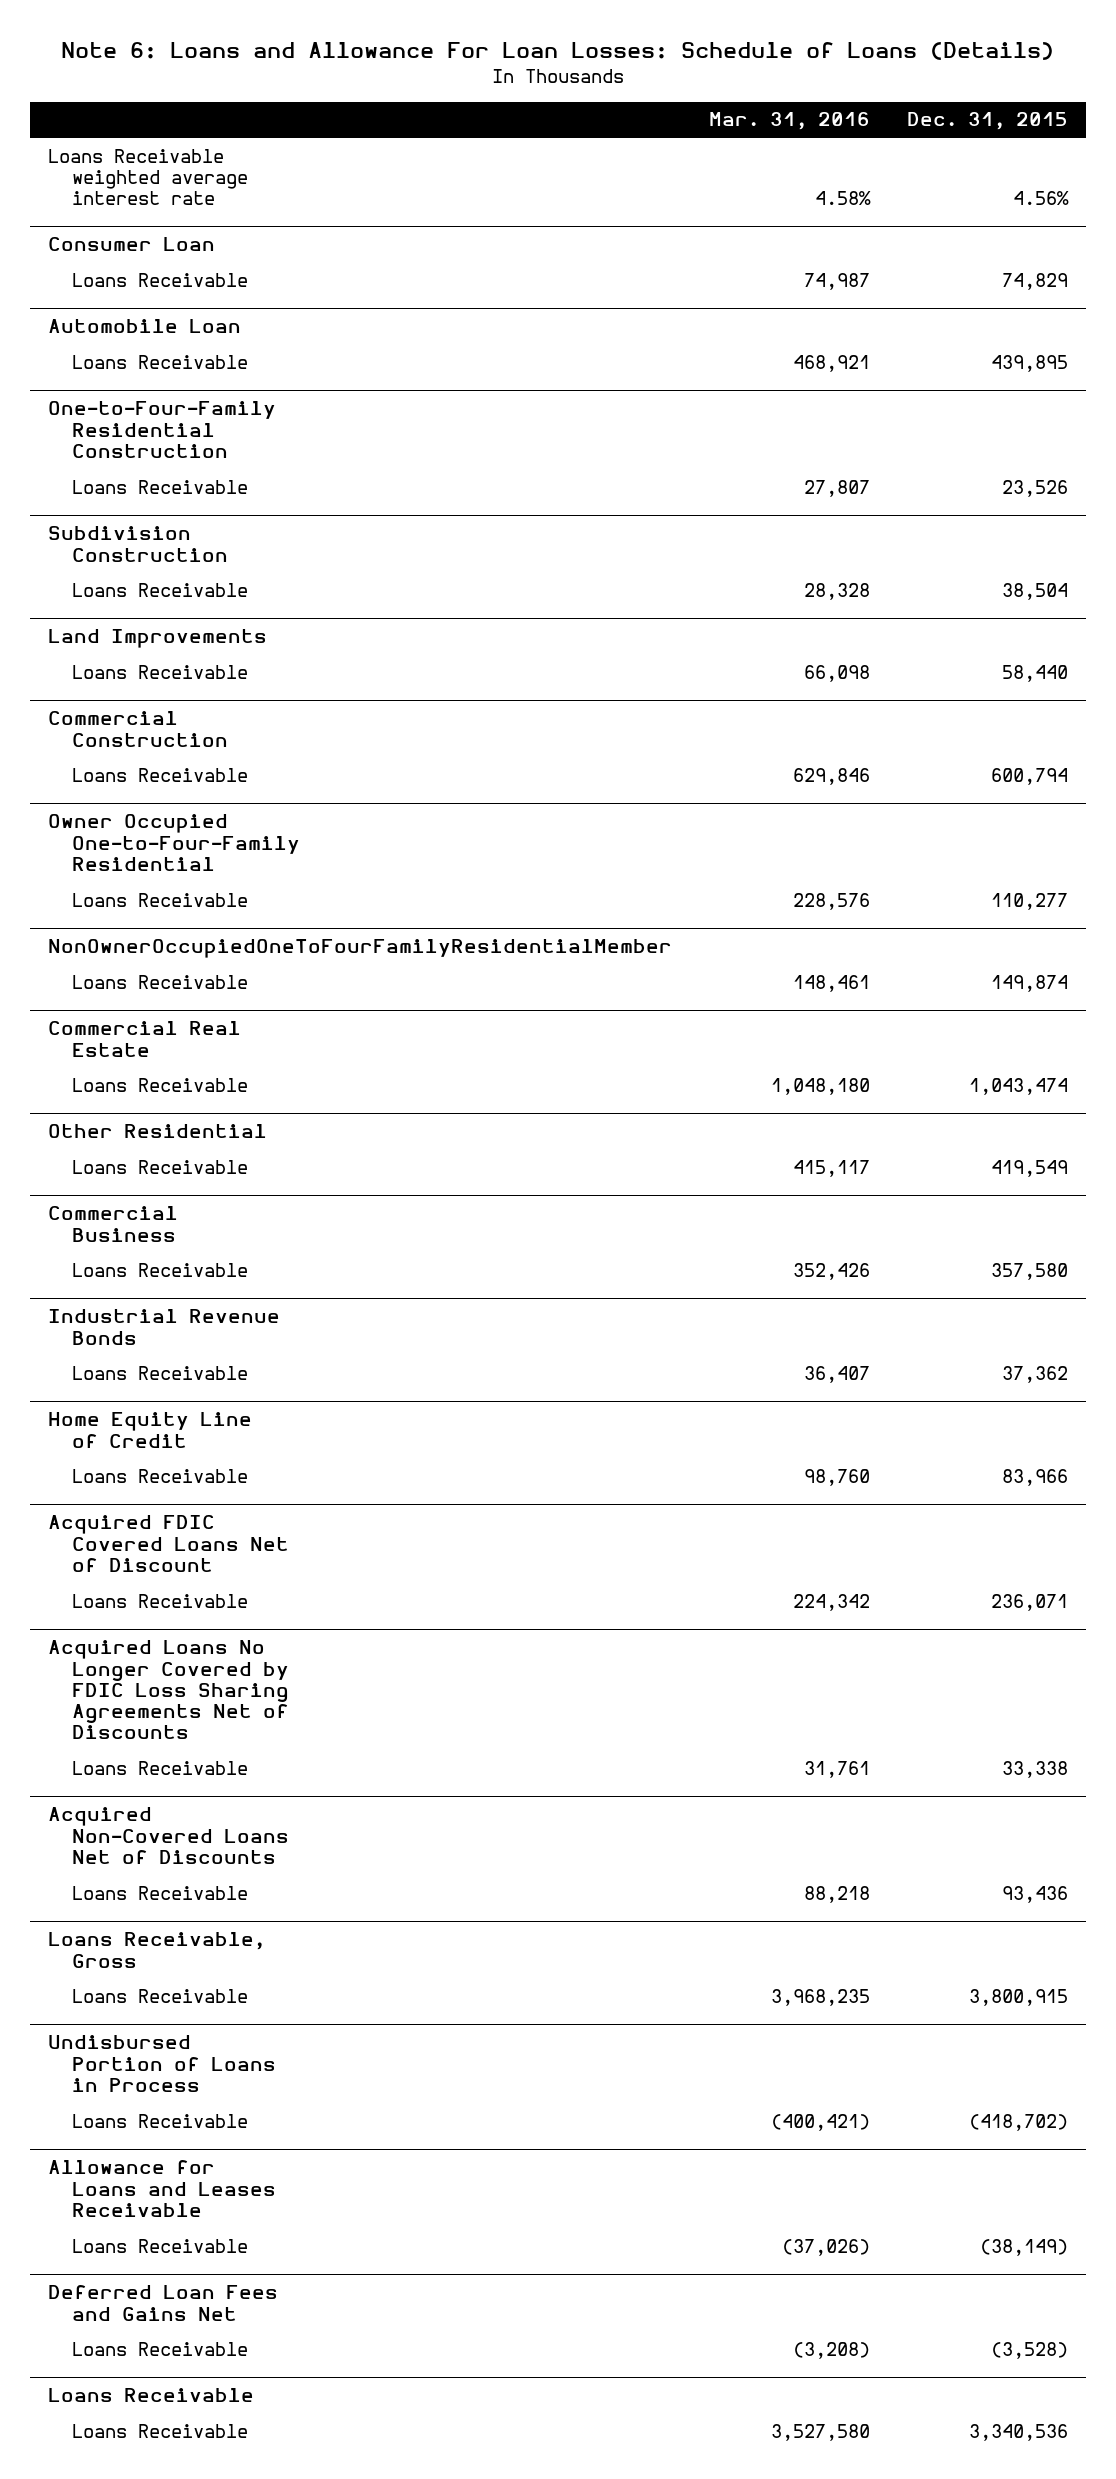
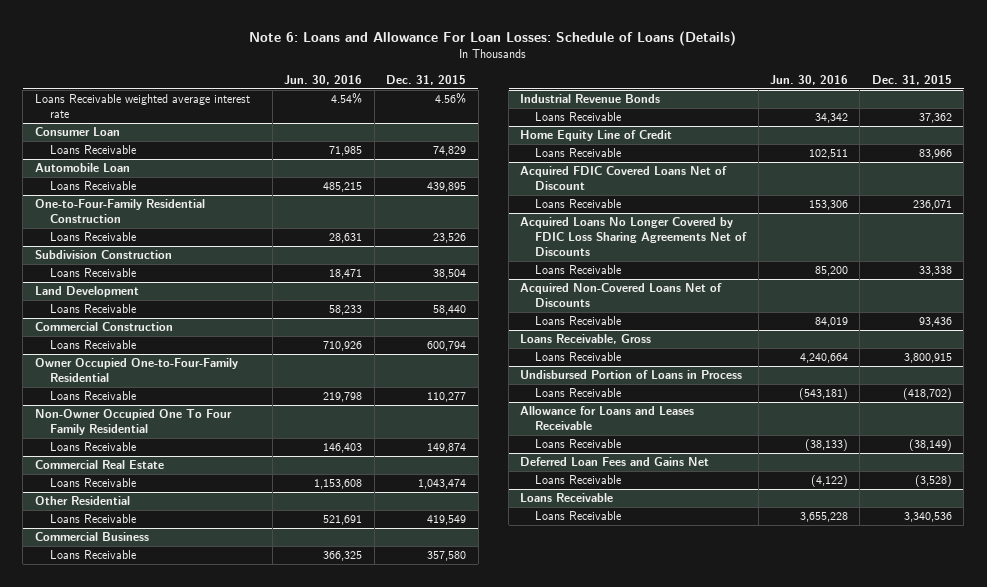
[708,112,870,131] Mar. 31, 2016 -> none
none -> [284,74,363,85] Jun. 30, 2016
[48,629,268,649] Land Improvements -> none
none -> [34,286,139,298] Land Development
[48,939,673,959] NonOwnerOccupiedOneToFourFamilyResidentialMember -> [34,409,232,436] Non-Owner Occupied One To Four Family Residential

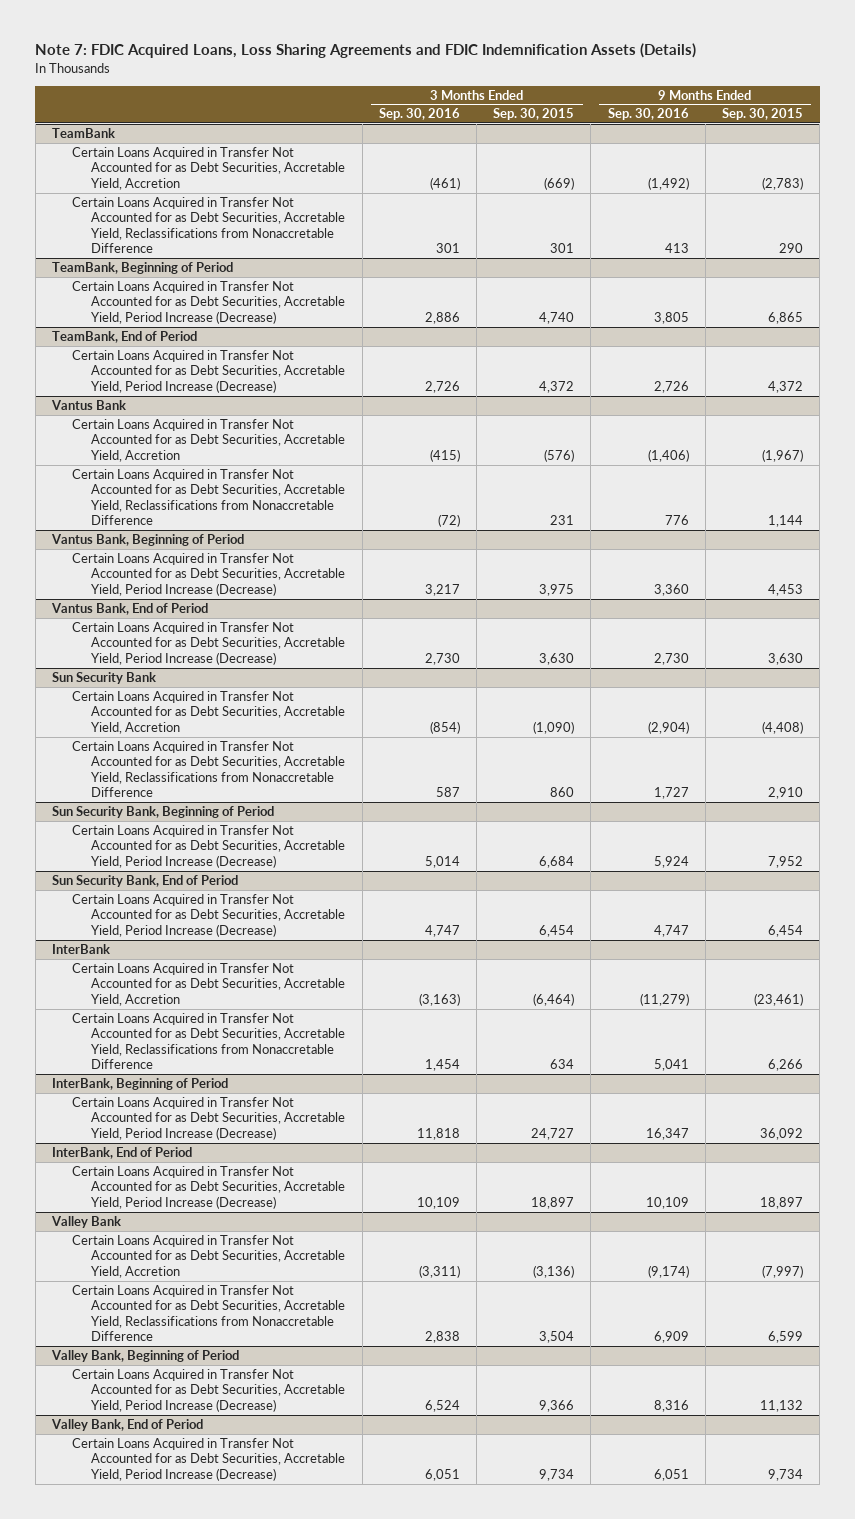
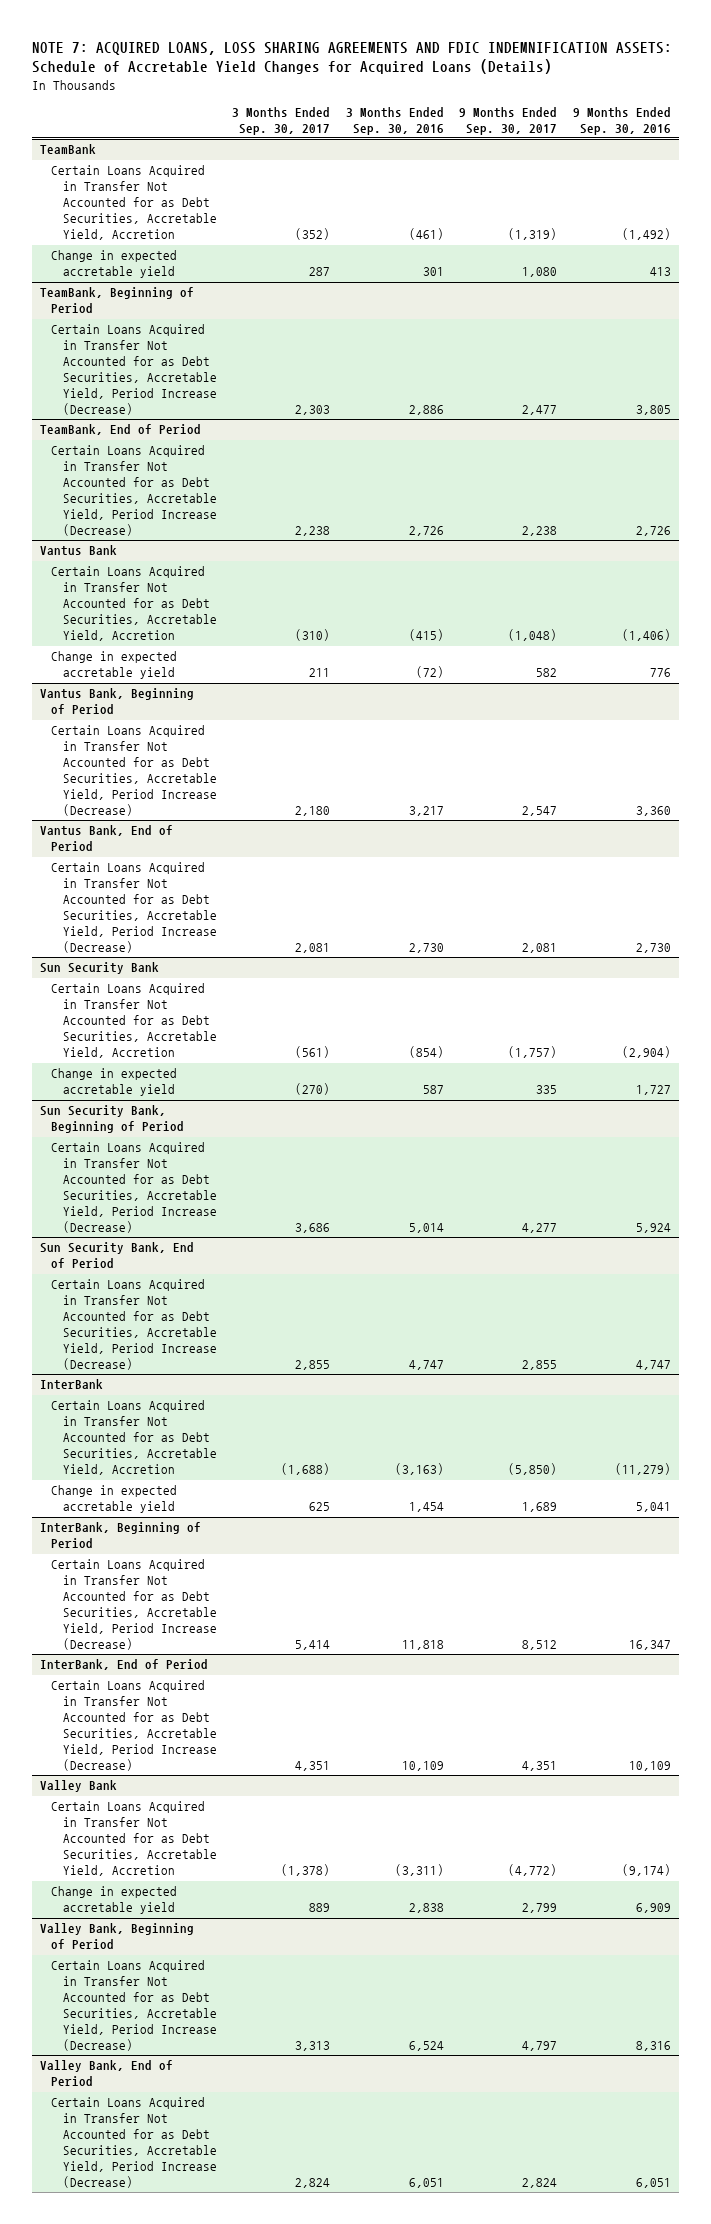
[35,43,697,59] Note 7: FDIC Acquired Loans, Loss Sharing Agreements and FDIC Indemnification Assets (Details) -> [32,41,673,75] NOTE 7: ACQUIRED LOANS, LOSS SHARING AGREEMENTS AND FDIC INDEMNIFICATION ASSETS: Schedule of Accretable Yield Changes for Acquired Loans (Details)
[493,108,575,121] Sep. 30, 2015 -> none
[722,108,804,121] Sep. 30, 2015 -> none
none -> [232,106,331,135] 3 Months Ended Sep. 30, 2017
none -> [459,106,558,135] 9 Months Ended Sep. 30, 2017
[71,196,346,254] Certain Loans Acquired in Transfer Not Accounted for as Debt Securities, Accretable Yield, Reclassifications from Nonaccretable Difference -> [51,250,178,279] Change in expected accretable yield
[71,468,346,526] Certain Loans Acquired in Transfer Not Accounted for as Debt Securities, Accretable Yield, Reclassifications from Nonaccretable Difference -> [51,651,178,680] Change in expected accretable yield
[71,740,346,798] Certain Loans Acquired in Transfer Not Accounted for as Debt Securities, Accretable Yield, Reclassifications from Nonaccretable Difference -> [51,1068,178,1097] Change in expected accretable yield
[71,1012,346,1070] Certain Loans Acquired in Transfer Not Accounted for as Debt Securities, Accretable Yield, Reclassifications from Nonaccretable Difference -> [51,1485,178,1514] Change in expected accretable yield
[71,1284,346,1342] Certain Loans Acquired in Transfer Not Accounted for as Debt Securities, Accretable Yield, Reclassifications from Nonaccretable Difference -> [51,1886,178,1915] Change in expected accretable yield

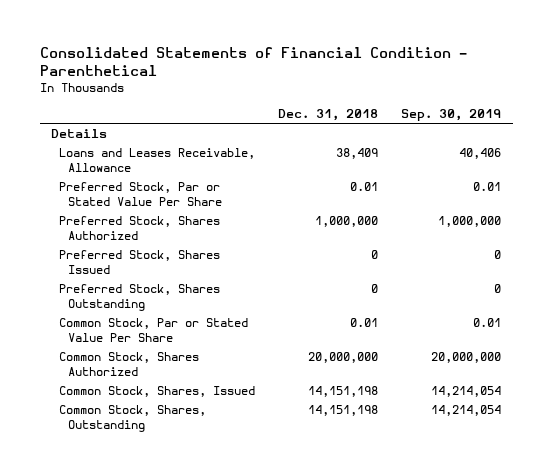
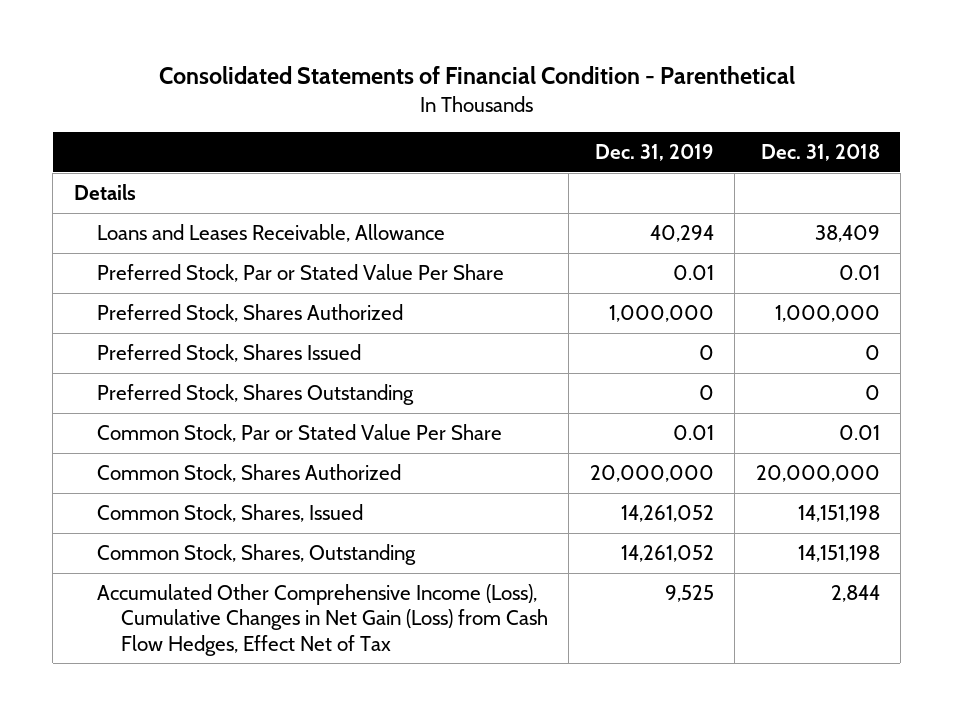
[401,109,502,122] Sep. 30, 2019 -> none
none -> [594,144,714,162] Dec. 31, 2019
none -> [97,584,548,656] Accumulated Other Comprehensive Income (Loss), Cumulative Changes in Net Gain (Loss) from Cash Flow Hedges, Effect Net of Tax

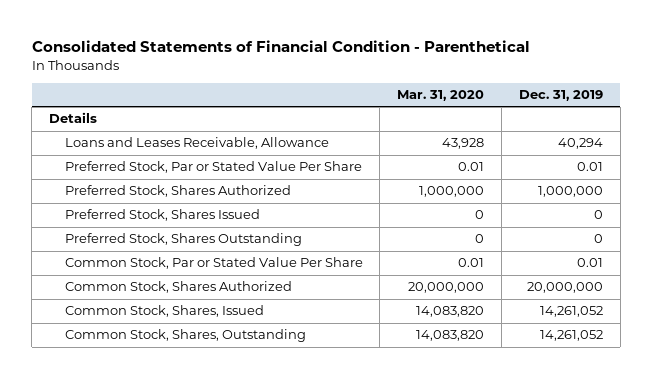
[760,144,880,162] Dec. 31, 2018 -> none
none -> [397,89,485,101] Mar. 31, 2020
[97,584,548,656] Accumulated Other Comprehensive Income (Loss), Cumulative Changes in Net Gain (Loss) from Cash Flow Hedges, Effect Net of Tax -> none

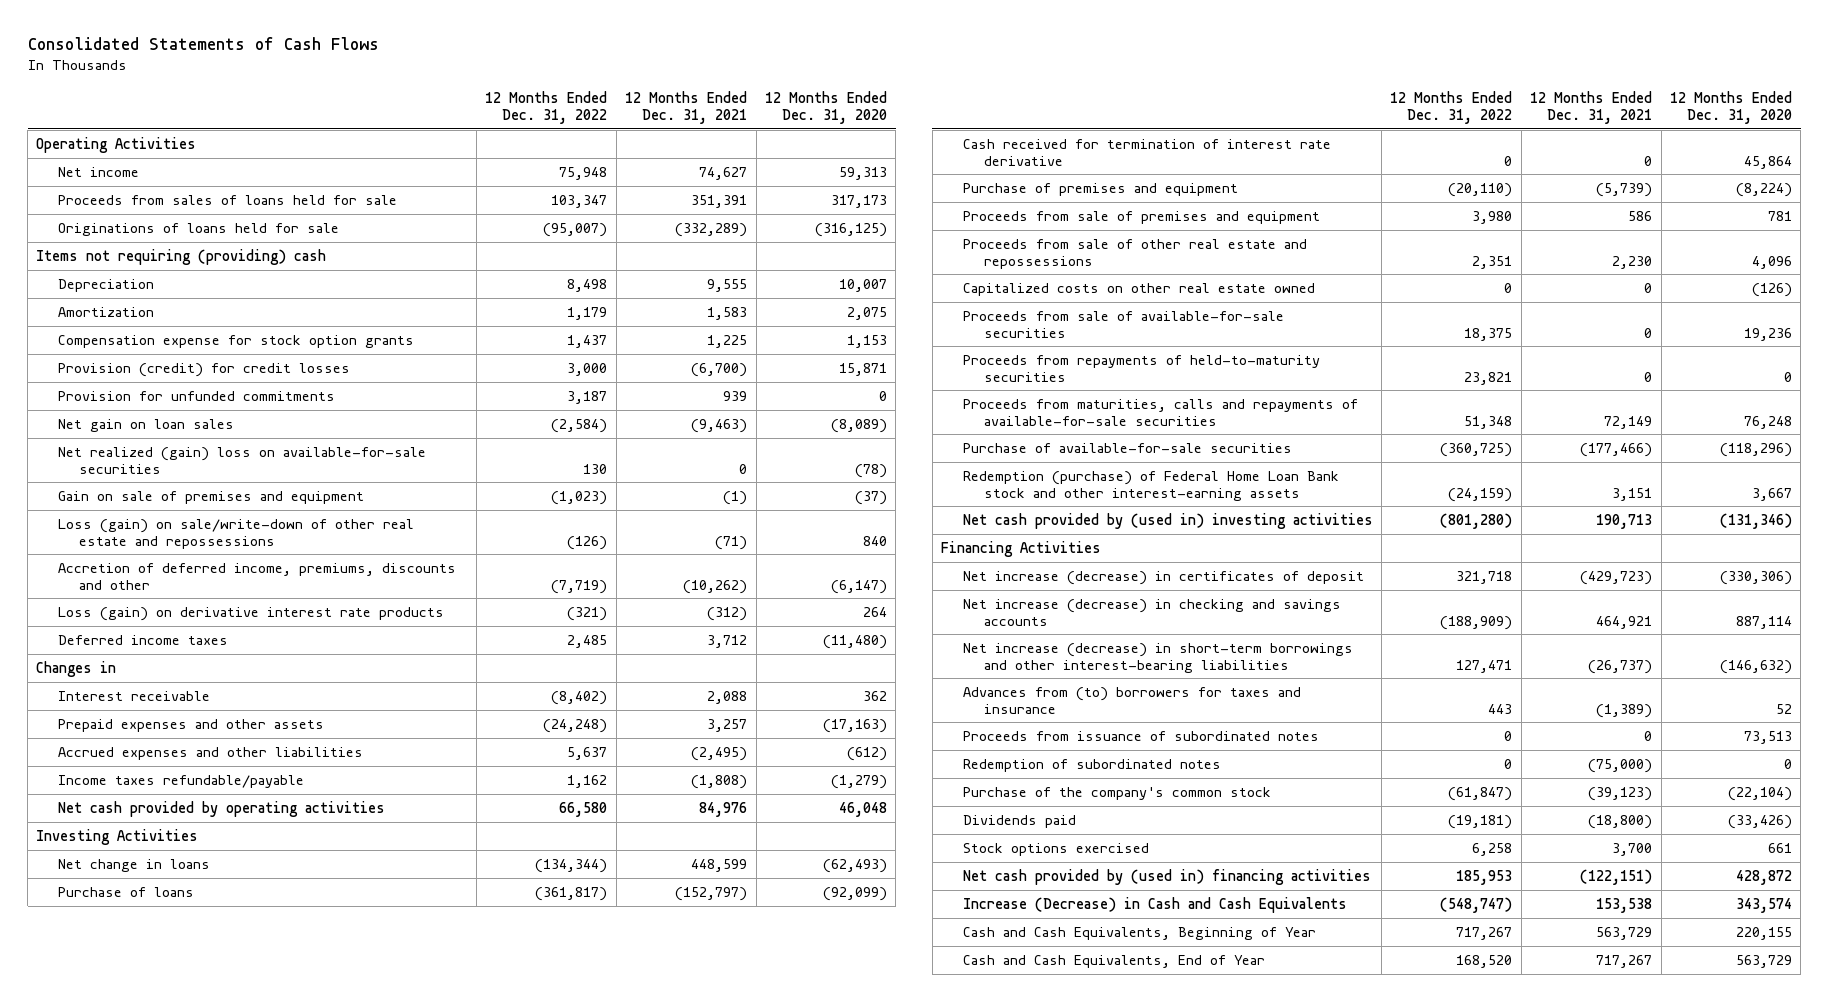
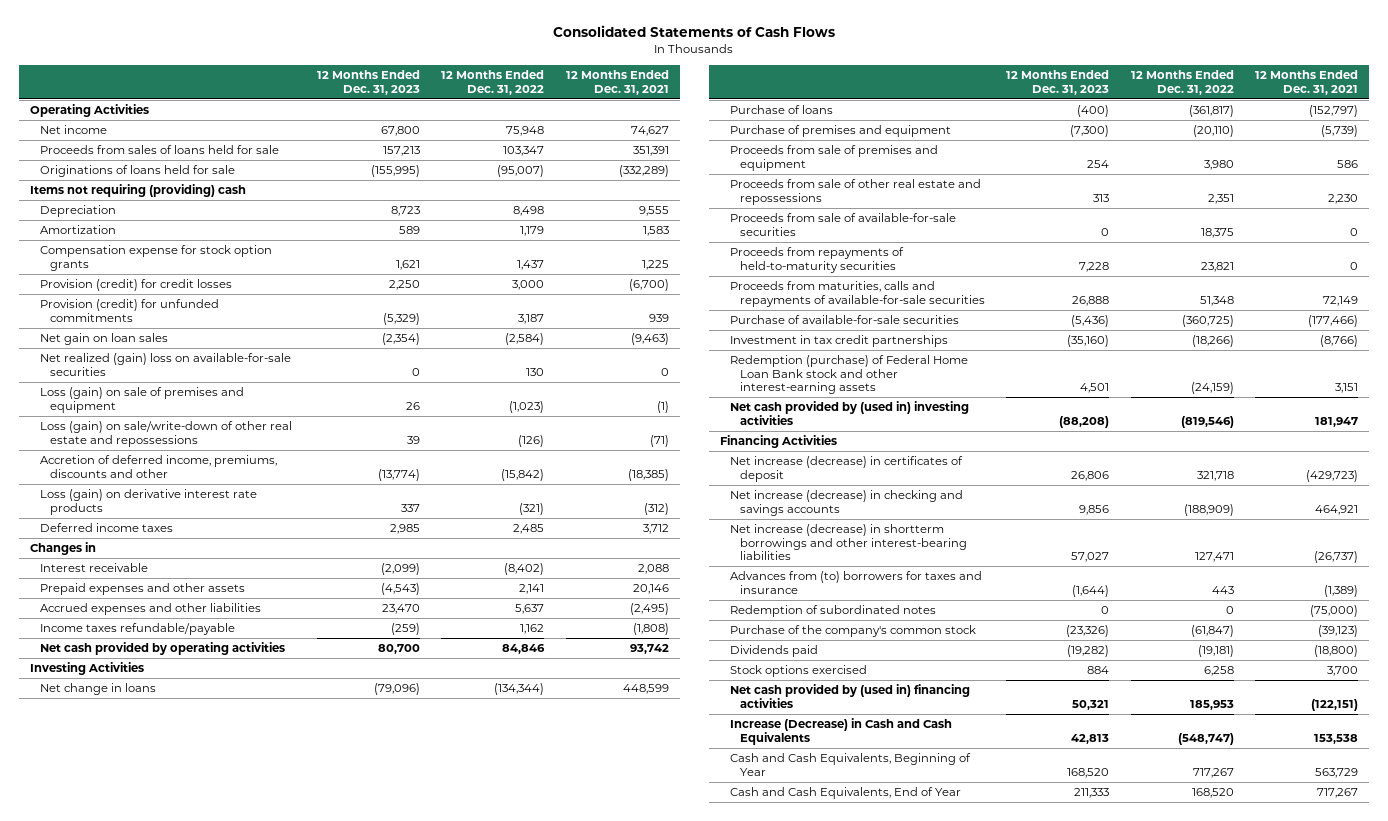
[765,91,888,124] 12 Months Ended Dec. 31, 2020 -> none
none -> [316,70,420,95] 12 Months Ended Dec. 31, 2023
[57,390,335,401] Provision for unfunded commitments -> [40,299,220,322] Provision (credit) for unfunded commitments
[57,490,364,504] Gain on sale of premises and equipment -> [40,387,245,413] Loss (gain) on sale of premises and equipment
[551,579,608,594] (7,719) -> [501,468,545,481] (15,842)
[683,579,748,594] (10,262) -> [627,468,669,481] (18,385)
[543,718,608,733] (24,248) -> [519,584,545,595] 2,141
[707,718,748,732] 3,257 -> [632,584,669,595] 20,146
[559,801,608,817] 66,580 -> [502,644,546,655] 84,846
[699,801,748,817] 84,976 -> [629,644,669,655] 93,742
[962,138,1331,166] Cash received for termination of interest rate derivative -> none
[962,282,1315,296] Capitalized costs on other real estate owned -> none
none -> [729,335,948,348] Investment in tax credit partnerships
[1440,512,1513,529] (801,280) -> [1180,415,1234,428] (819,546)
[1596,513,1653,529] 190,713 -> [1315,416,1359,427] 181,947
[962,642,1353,673] Net increase (decrease) in short-term borrowings and other interest-bearing liabilities -> [729,524,967,561] Net increase (decrease) in shortterm borrowings and other interest-bearing liabilities
[962,730,1319,741] Proceeds from issuance of subordinated notes -> none

